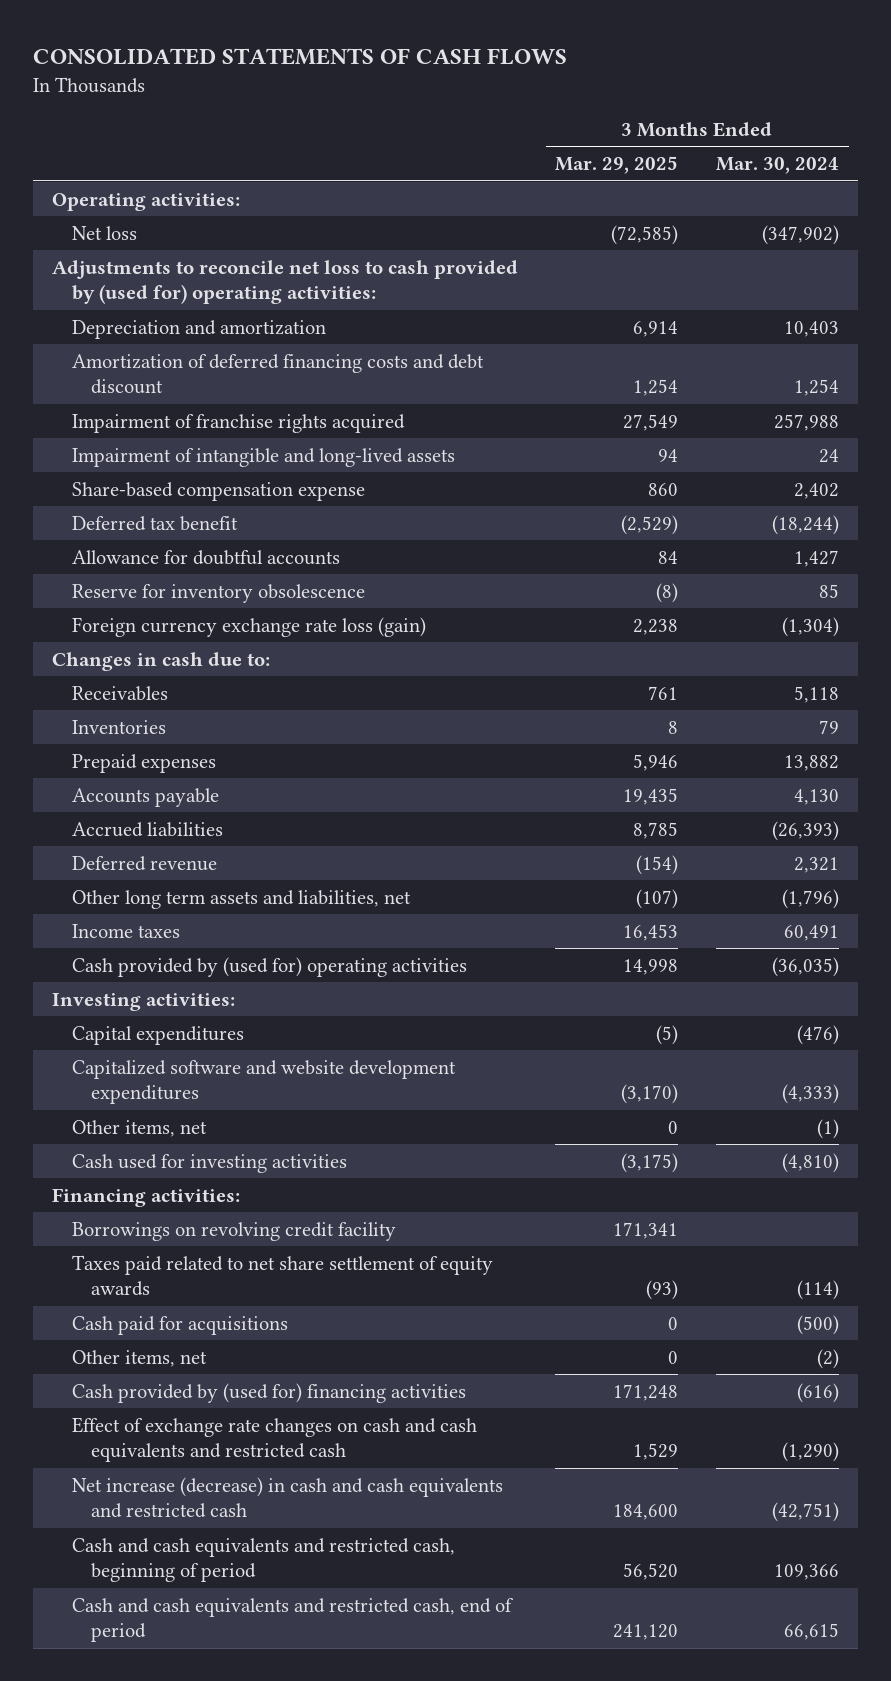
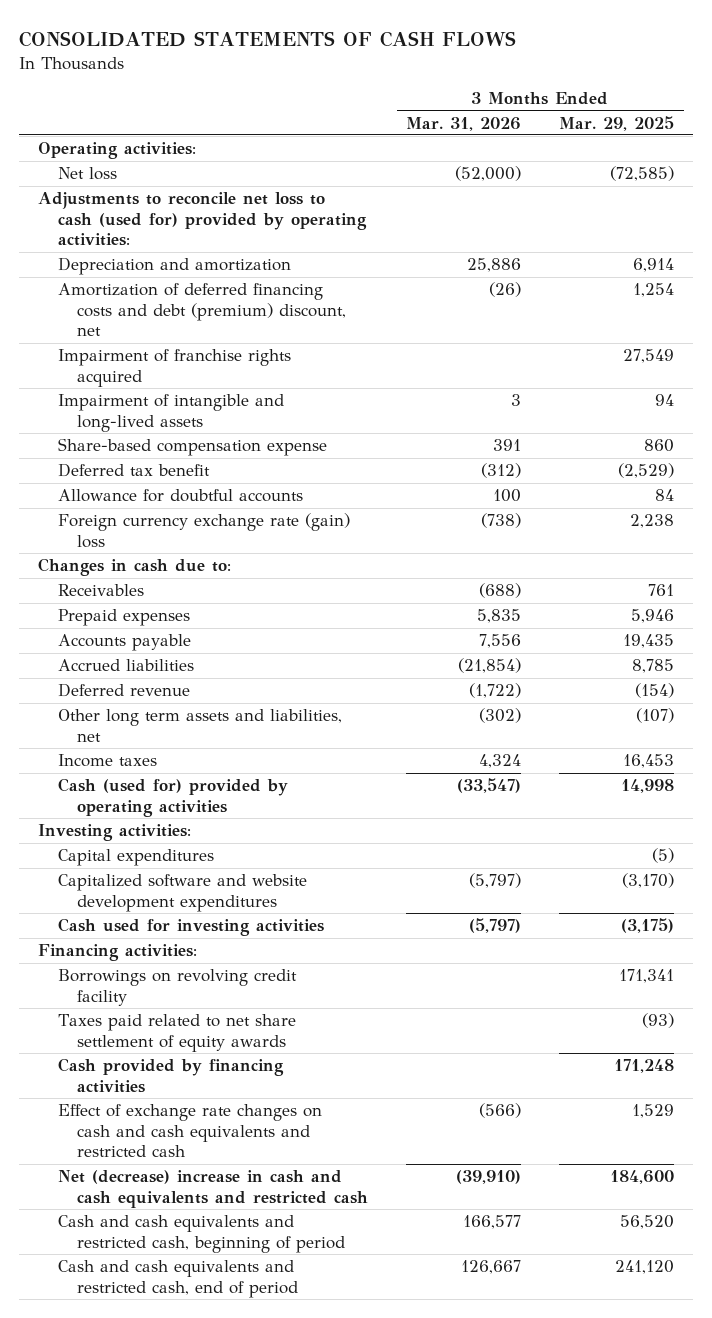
[716,157,840,175] Mar. 30, 2024 -> none
none -> [406,116,522,131] Mar. 31, 2026
[51,259,518,305] Adjustments to reconcile net loss to cash provided by (used for) operating activities: -> [38,192,367,247] Adjustments to reconcile net loss to cash (used for) provided by operating activities:
[71,353,484,395] Amortization of deferred financing costs and debt discount -> [57,283,347,337] Amortization of deferred financing costs and debt (premium) discount, net
[71,583,365,603] Reserve for inventory obsolescence -> none
[71,616,426,637] Foreign currency exchange rate loss (gain) -> [57,513,350,548] Foreign currency exchange rate (gain) loss
[71,719,166,734] Inventories -> none
[71,956,467,977] Cash provided by (used for) operating activities -> [57,778,288,817] Cash (used for) provided by operating activities
[71,1119,207,1137] Other items, net -> none
[71,1315,288,1335] Cash paid for acquisitions -> none
[71,1349,207,1367] Other items, net -> none
[71,1382,466,1403] Cash provided by (used for) financing activities -> [57,1058,284,1093] Cash provided by financing activities
[71,1476,503,1519] Net increase (decrease) in cash and cash equivalents and restricted cash -> [57,1170,369,1208] Net (decrease) increase in cash and cash equivalents and restricted cash

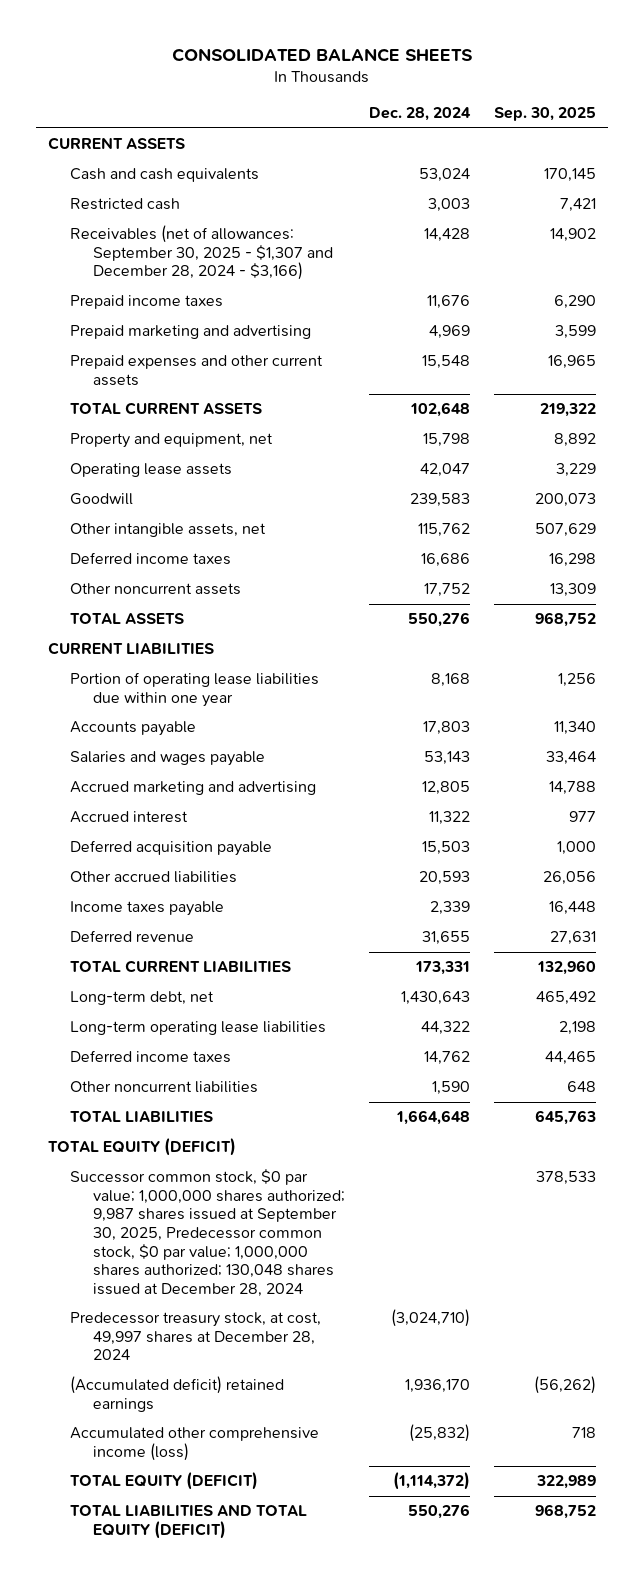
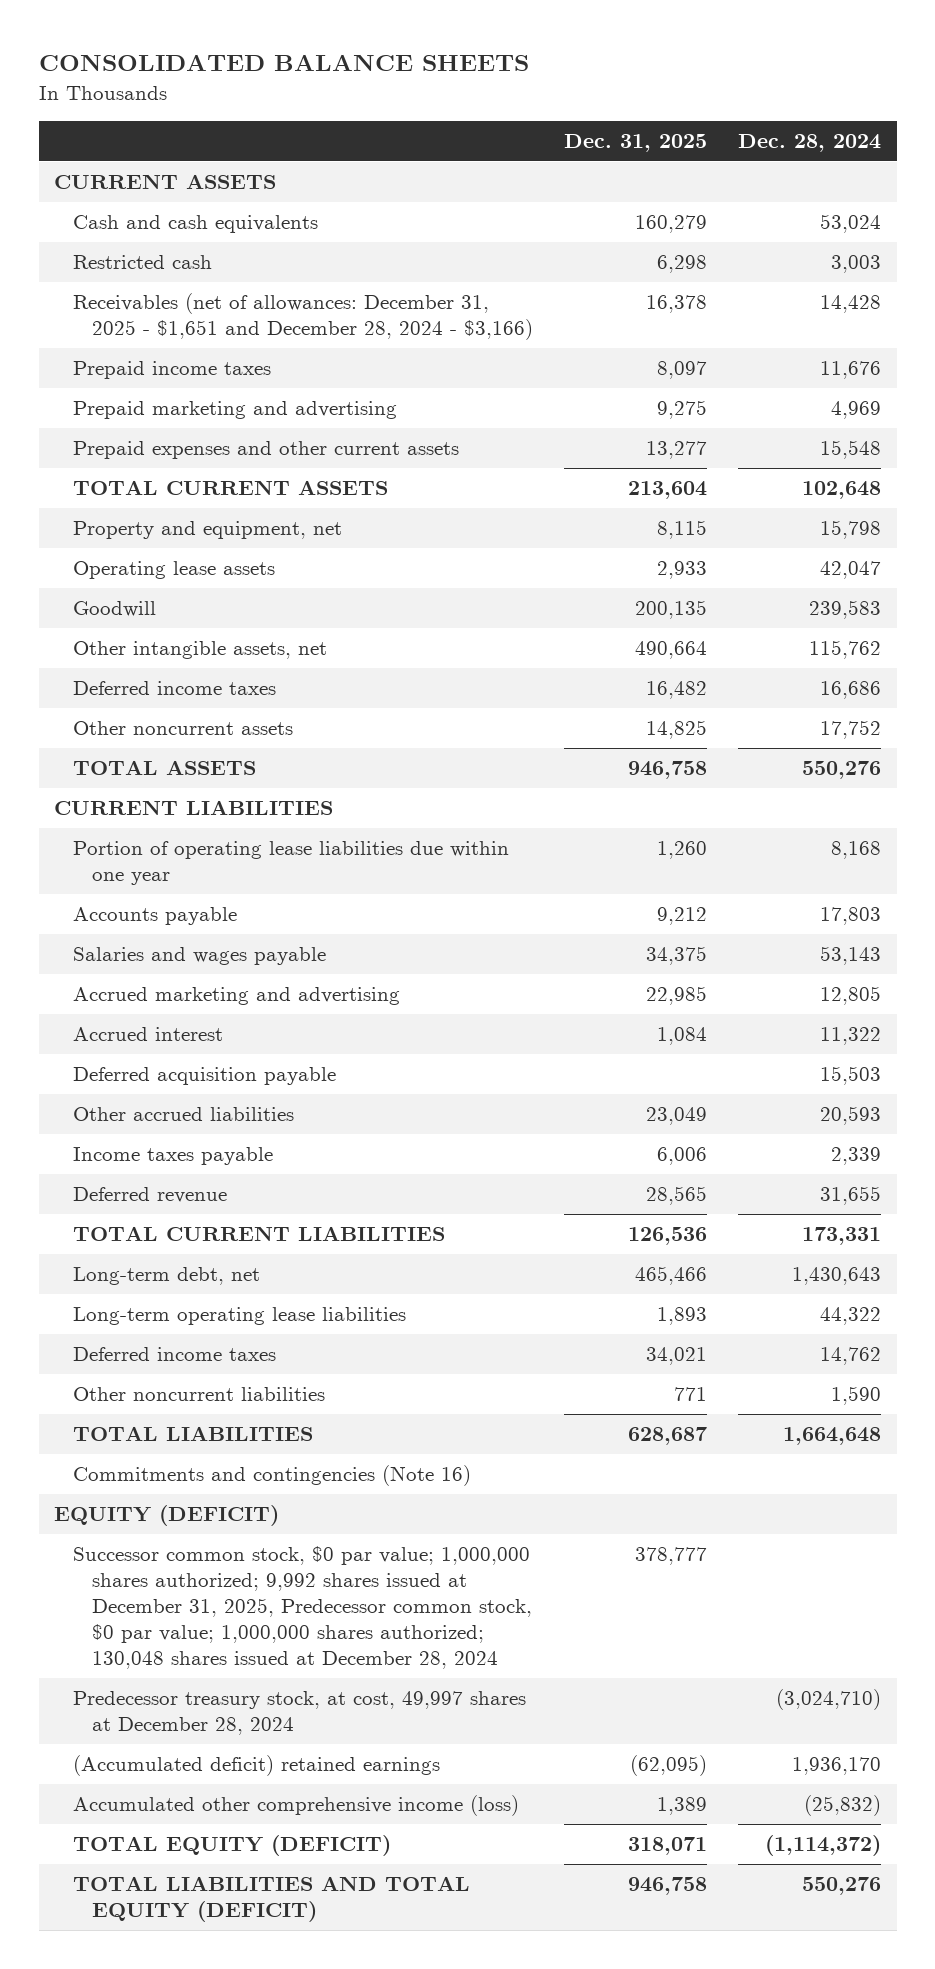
[493,107,596,122] Sep. 30, 2025 -> none
none -> [564,134,708,153] Dec. 31, 2025
[70,225,333,281] Receivables (net of allowances: September 30, 2025 - $1,307 and December 28, 2024 - $3,166) -> [73,293,534,341] Receivables (net of allowances: December 31, 2025 - $1,651 and December 28, 2024 - $3,166)
none -> [73,1465,472,1487] Commitments and contingencies (Note 16)
[48,1138,237,1157] TOTAL EQUITY (DEFICIT) -> [54,1505,280,1527] EQUITY (DEFICIT)
[70,1169,345,1297] Successor common stock, $0 par value; 1,000,000 shares authorized; 9,987 shares issued at September 30, 2025, Predecessor common stock, $0 par value; 1,000,000 shares authorized; 130,048 shares issued at December 28, 2024 -> [73,1546,533,1670] Successor common stock, $0 par value; 1,000,000 shares authorized; 9,992 shares issued at December 31, 2025, Predecessor common stock, $0 par value; 1,000,000 shares authorized; 130,048 shares issued at December 28, 2024

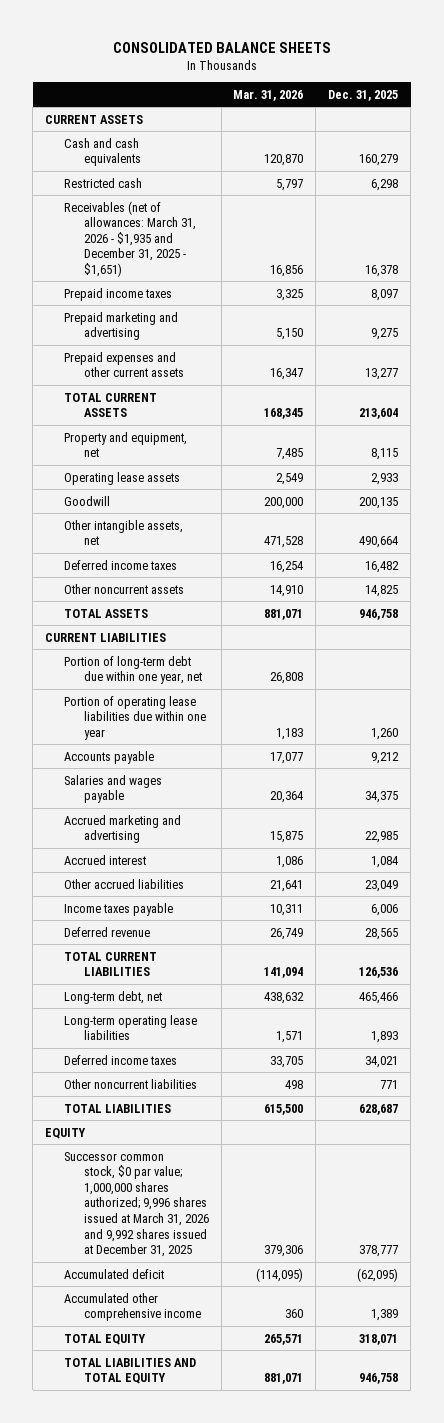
[738,134,882,153] Dec. 28, 2024 -> none
none -> [233,89,304,101] Mar. 31, 2026
[73,293,534,341] Receivables (net of allowances: December 31, 2025 - $1,651 and December 28, 2024 - $3,166) -> [64,200,196,277] Receivables (net of allowances: March 31, 2026 - $1,935 and December 31, 2025 - $1,651)
none -> [64,655,202,685] Portion of long-term debt due within one year, net
[73,1067,337,1086] Deferred acquisition payable -> none
[73,1465,472,1487] Commitments and contingencies (Note 16) -> none
[73,1691,527,1736] Predecessor treasury stock, at cost, 49,997 shares at December 28, 2024 -> none
[54,1505,280,1527] EQUITY (DEFICIT) -> [45,1127,87,1139] EQUITY
[73,1546,533,1670] Successor common stock, $0 par value; 1,000,000 shares authorized; 9,992 shares issued at December 31, 2025, Predecessor common stock, $0 par value; 1,000,000 shares authorized; 130,048 shares issued at December 28, 2024 -> [64,1151,209,1258] Successor common stock, $0 par value; 1,000,000 shares authorized; 9,996 shares issued at March 31, 2026 and 9,992 shares issued at December 31, 2025
[73,1755,441,1777] (Accumulated deficit) retained earnings -> [64,1268,165,1279] Accumulated deficit
[73,1795,520,1817] Accumulated other comprehensive income (loss) -> [64,1292,201,1322] Accumulated other comprehensive income
[73,1835,392,1857] TOTAL EQUITY (DEFICIT) -> [64,1333,147,1345] TOTAL EQUITY
[73,1876,471,1923] TOTAL LIABILITIES AND TOTAL EQUITY (DEFICIT) -> [64,1357,197,1385] TOTAL LIABILITIES AND TOTAL EQUITY

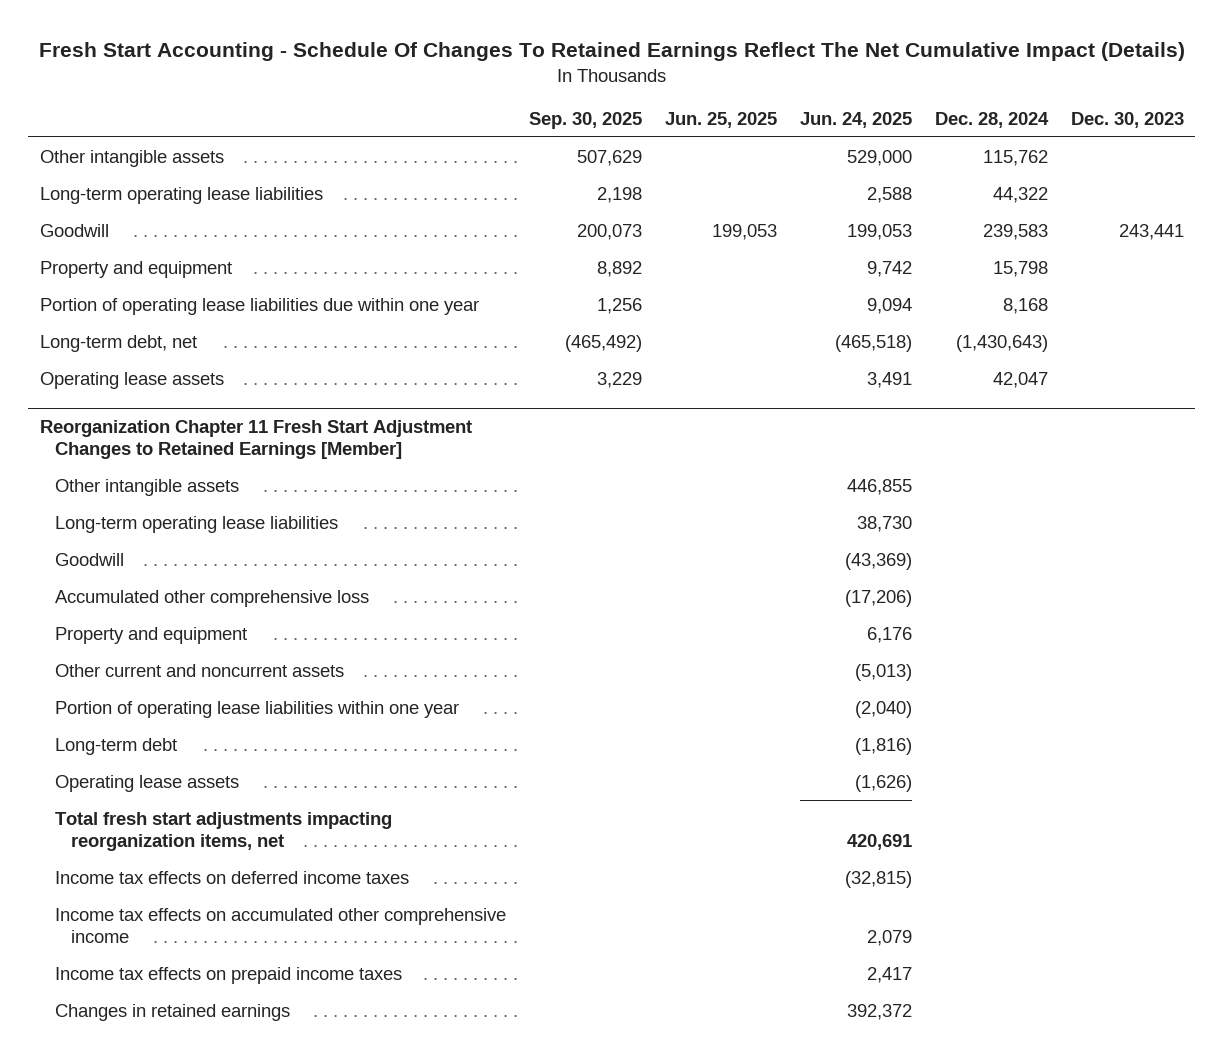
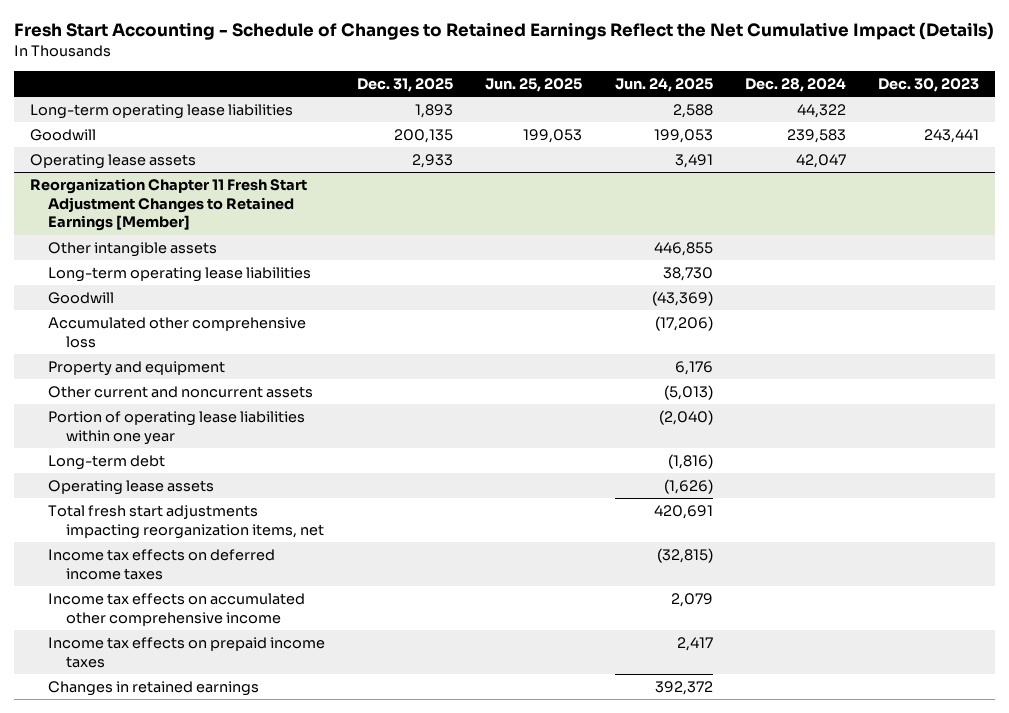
[38,41,1185,61] Fresh Start Accounting - Schedule Of Changes To Retained Earnings Reflect The Net Cumulative Impact (Details) -> [13,22,994,41] Fresh Start Accounting - Schedule of Changes to Retained Earnings Reflect the Net Cumulative Impact (Details)
[529,111,643,129] Sep. 30, 2025 -> none
none -> [357,77,454,92] Dec. 31, 2025
[39,149,224,167] Other intangible assets -> none
[39,260,232,278] Property and equipment -> none
[39,297,479,315] Portion of operating lease liabilities due within one year -> none
[39,334,197,352] Long-term debt, net -> none

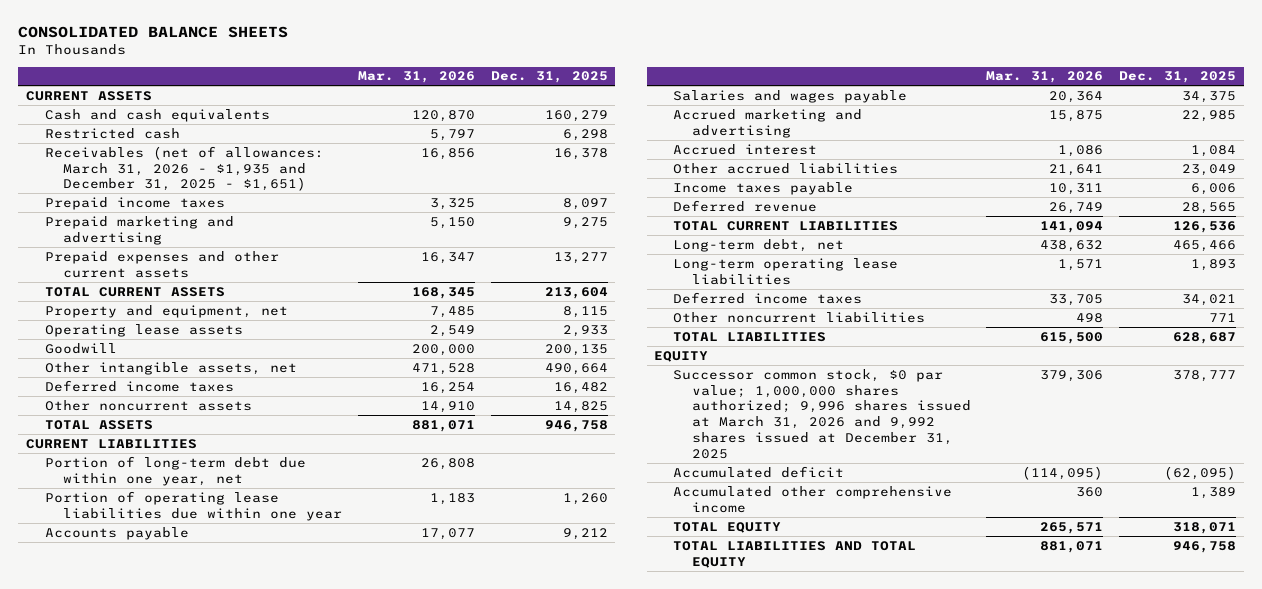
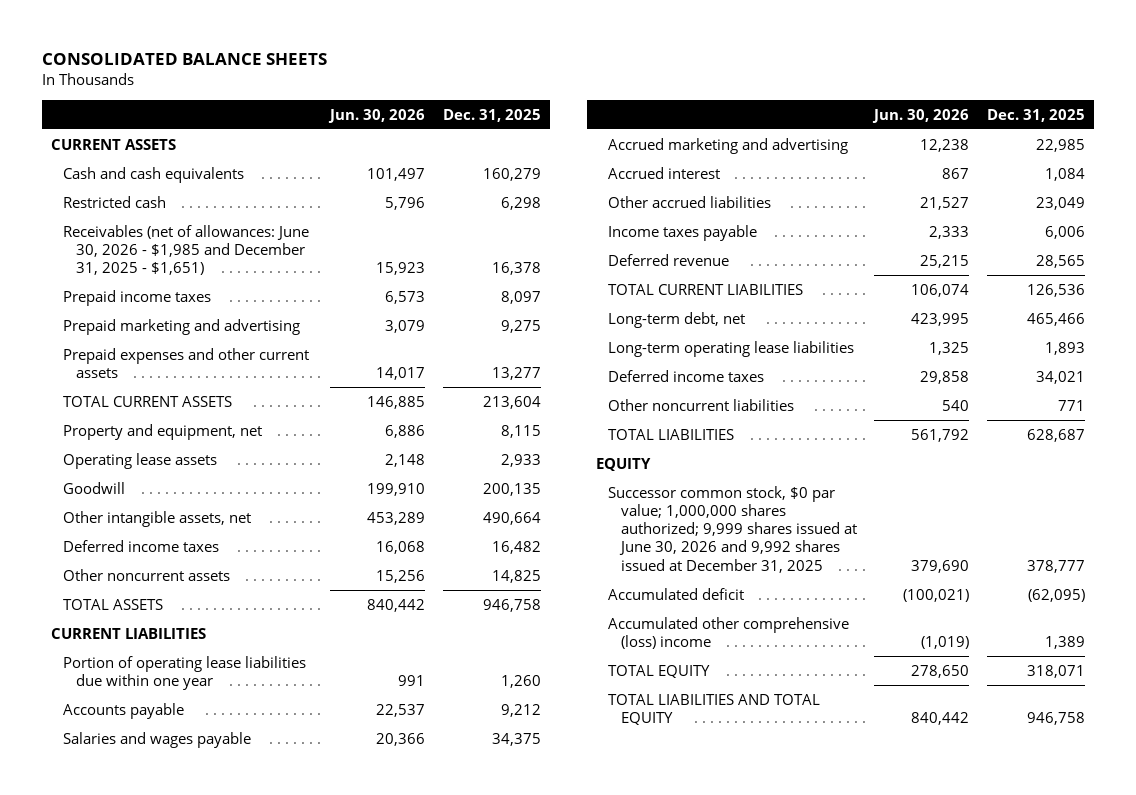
[357,71,475,84] Mar. 31, 2026 -> none
none -> [327,108,425,123] Jun. 30, 2026
[44,145,324,192] Receivables (net of allowances: March 31, 2026 - $1,935 and December 31, 2025 - $1,651) -> [63,224,310,276] Receivables (net of allowances: June 30, 2026 - $1,985 and December 31, 2025 - $1,651)
[44,455,306,486] Portion of long-term debt due within one year, net -> none
[673,368,971,459] Successor common stock, $0 par value; 1,000,000 shares authorized; 9,996 shares issued at March 31, 2026 and 9,992 shares issued at December 31, 2025 -> [608,485,857,573] Successor common stock, $0 par value; 1,000,000 shares authorized; 9,999 shares issued at June 30, 2026 and 9,992 shares issued at December 31, 2025
[673,485,953,513] Accumulated other comprehensive income -> [608,616,850,649] Accumulated other comprehensive (loss) income

